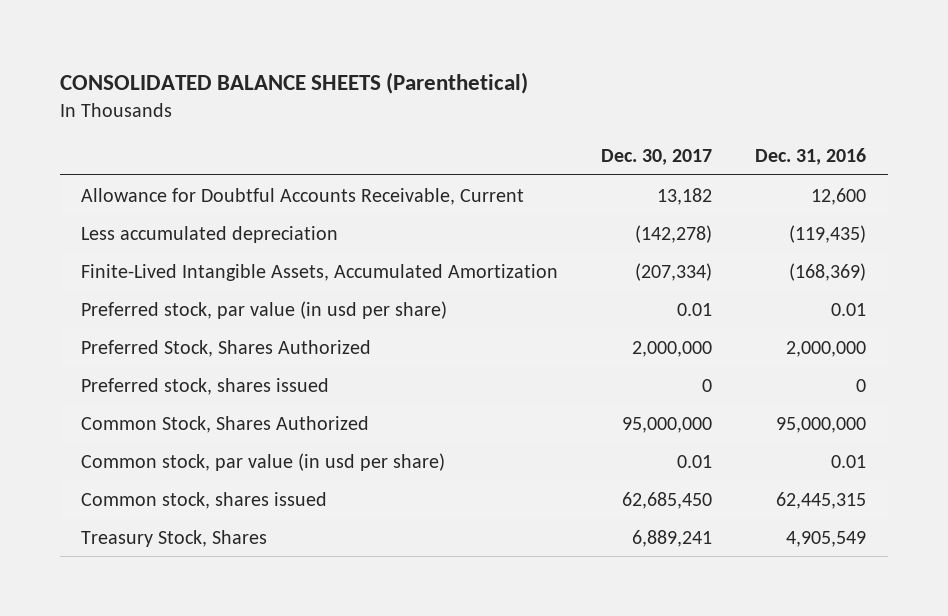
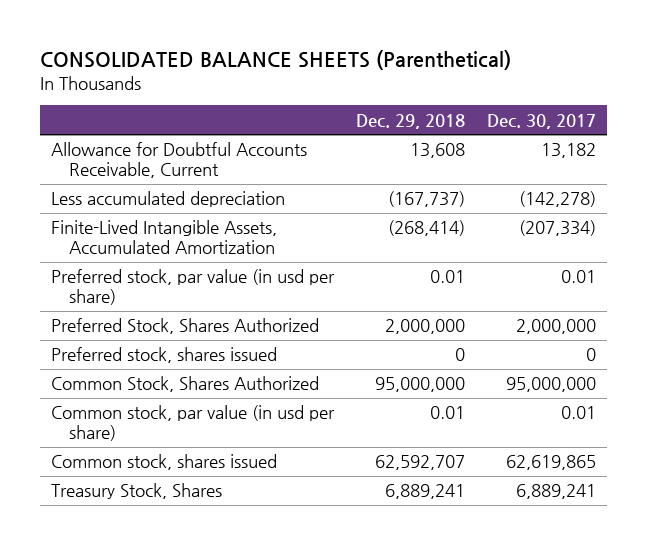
[755,148,867,166] Dec. 31, 2016 -> none
none -> [356,113,466,129] Dec. 29, 2018
[622,491,713,509] 62,685,450 -> [506,455,597,471] 62,619,865

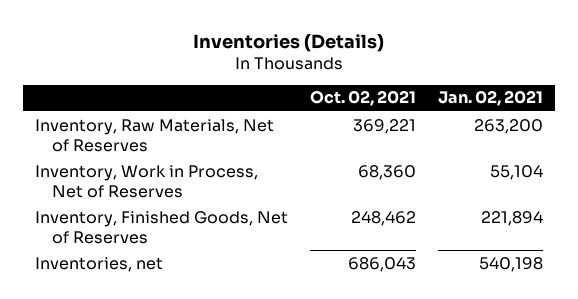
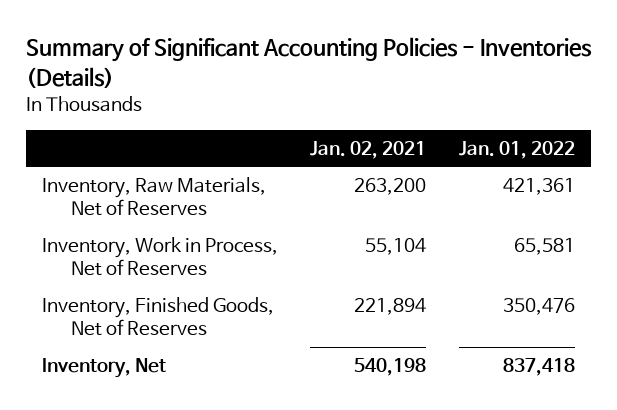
[193,33,385,52] Inventories (Details) -> [25,37,592,88] Summary of Significant Accounting Policies - Inventories (Details)
[310,90,417,107] Oct. 02, 2021 -> none
none -> [458,140,575,159] Jan. 01, 2022
[34,256,163,272] Inventories, net -> [41,358,166,379] Inventory, Net

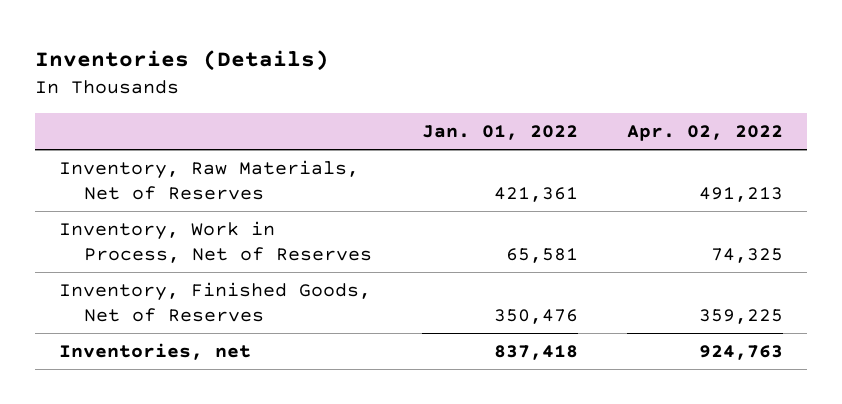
[25,37,592,88] Summary of Significant Accounting Policies - Inventories (Details) -> [34,49,329,71] Inventories (Details)
[310,140,427,159] Jan. 02, 2021 -> none
none -> [626,125,783,142] Apr. 02, 2022
[41,358,166,379] Inventory, Net -> [59,342,252,360] Inventories, net

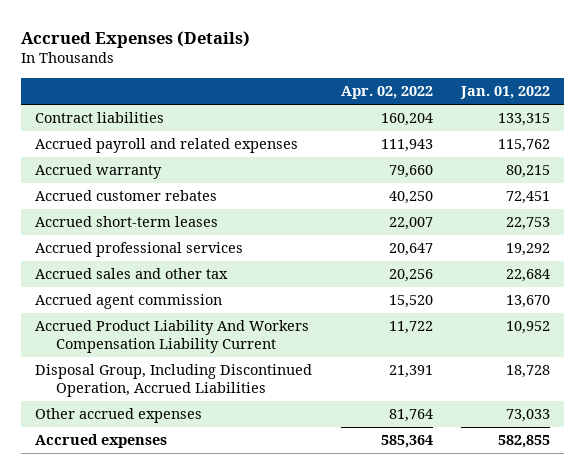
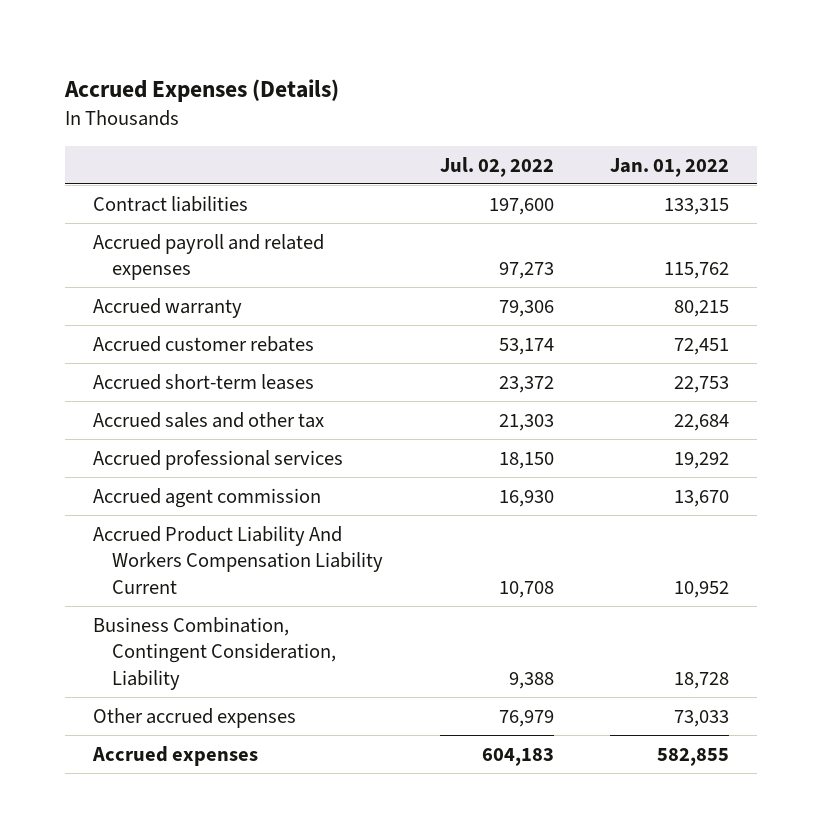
[340,86,433,100] Apr. 02, 2022 -> none
none -> [439,156,554,177] Jul. 02, 2022
[35,242,244,258] Accrued professional services -> [93,449,344,470] Accrued professional services
[35,364,313,397] Disposal Group, Including Discontinued Operation, Accrued Liabilities -> [93,616,337,691] Business Combination, Contingent Consideration, Liability

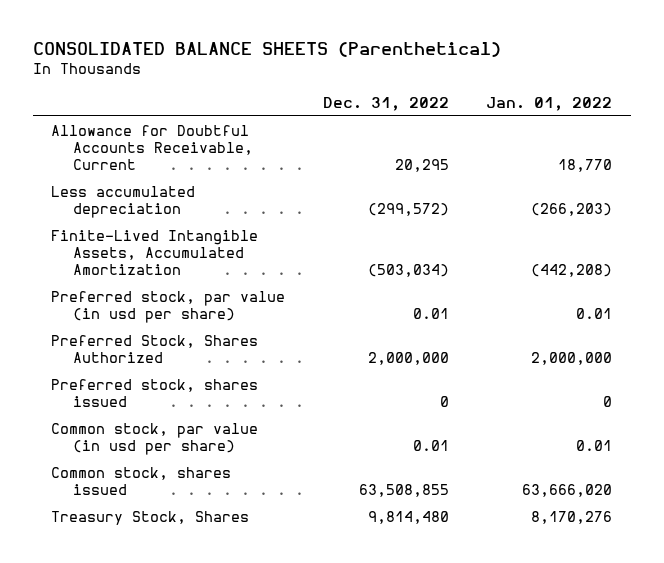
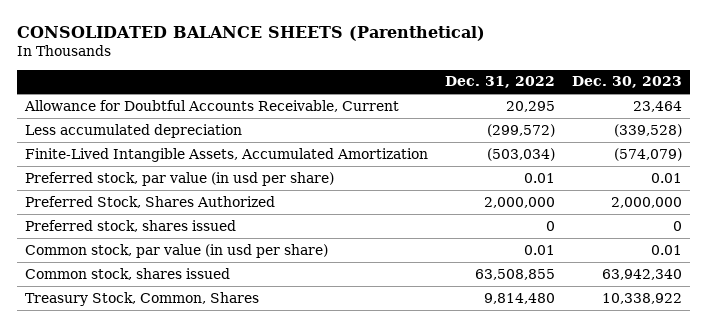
[486,96,613,111] Jan. 01, 2022 -> none
none -> [571,76,682,89] Dec. 30, 2023
[51,510,250,525] Treasury Stock, Shares -> [25,291,260,306] Treasury Stock, Common, Shares

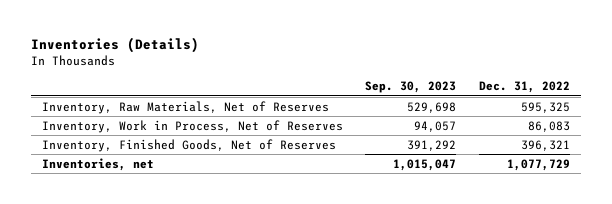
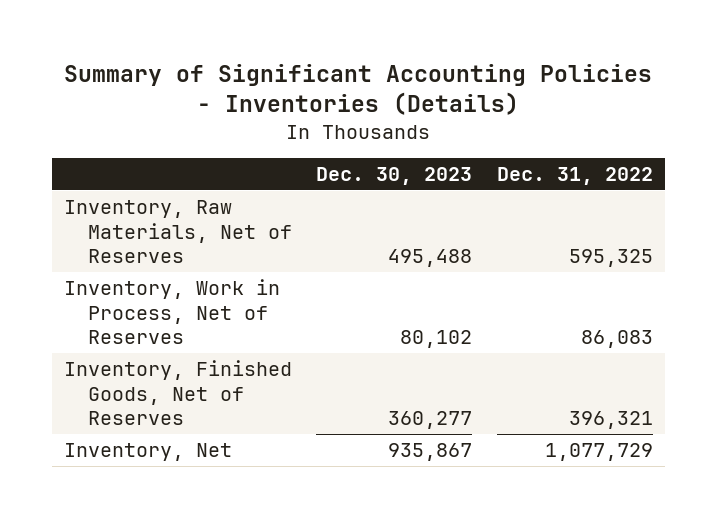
[30,37,199,54] Inventories (Details) -> [64,63,653,116] Summary of Significant Accounting Policies - Inventories (Details)
[365,81,457,94] Sep. 30, 2023 -> none
none -> [316,167,473,186] Dec. 30, 2023
[41,157,154,171] Inventories, net -> [63,443,232,462] Inventory, Net

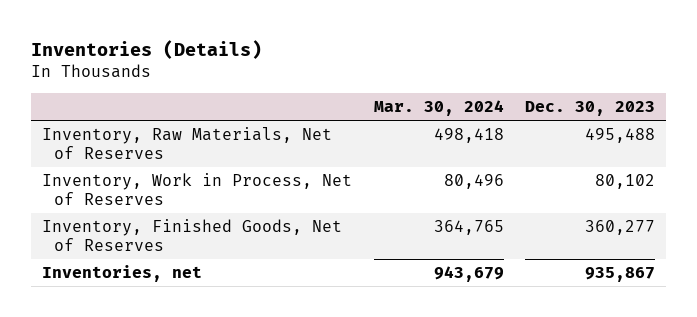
[64,63,653,116] Summary of Significant Accounting Policies - Inventories (Details) -> [31,39,263,59] Inventories (Details)
[496,167,653,186] Dec. 31, 2022 -> none
none -> [373,100,504,117] Mar. 30, 2024
[63,443,232,462] Inventory, Net -> [41,265,202,283] Inventories, net

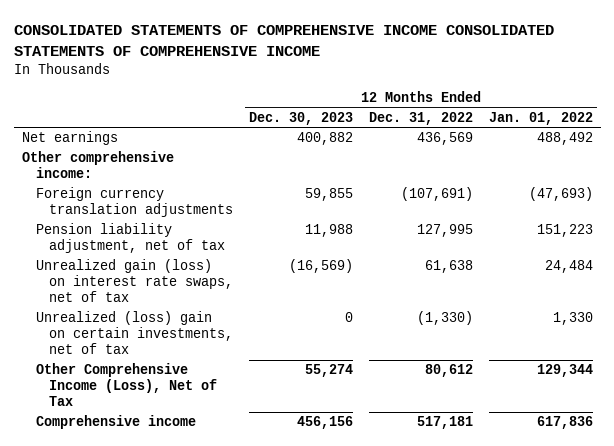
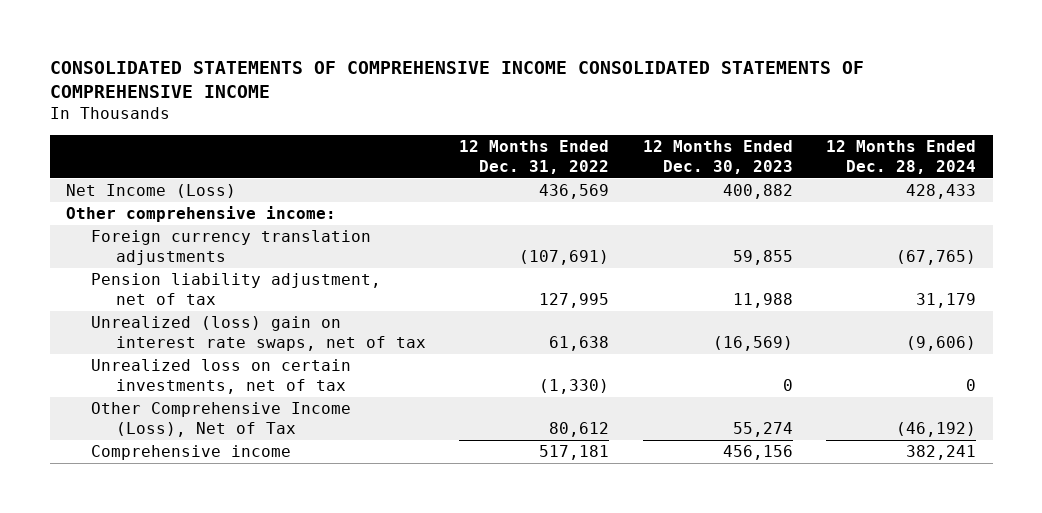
[488,111,593,125] Jan. 01, 2022 -> none
none -> [825,140,976,174] 12 Months Ended Dec. 28, 2024
[21,131,118,146] Net earnings -> [66,184,237,199] Net Income (Loss)
[35,259,234,303] Unrealized gain (loss) on interest rate swaps, net of tax -> [91,316,426,351] Unrealized (loss) gain on interest rate swaps, net of tax
[35,311,234,355] Unrealized (loss) gain on certain investments, net of tax -> [91,359,352,394] Unrealized loss on certain investments, net of tax

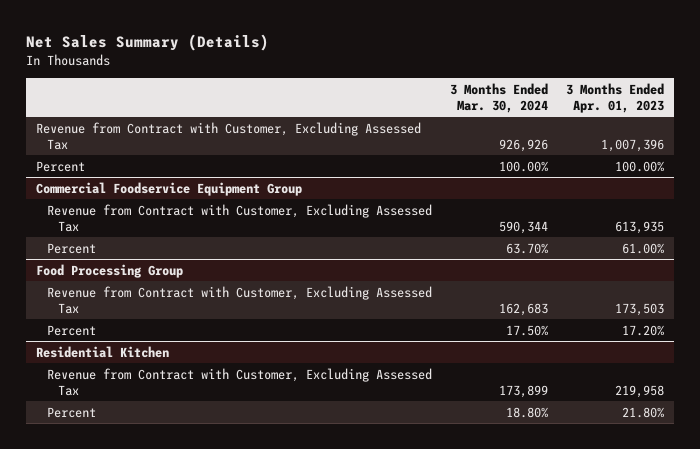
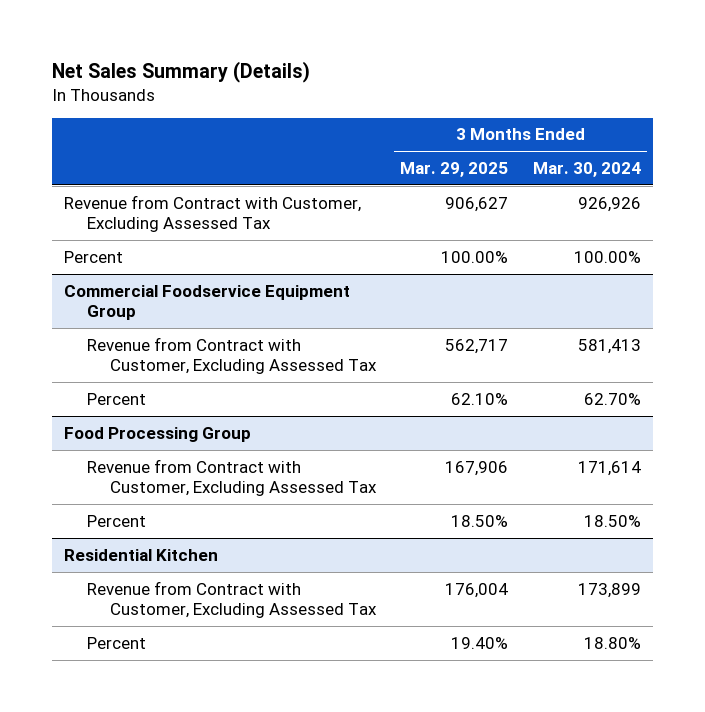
[566,82,665,113] 3 Months Ended Apr. 01, 2023 -> none
none -> [400,161,509,177] Mar. 29, 2025
[499,220,549,234] 590,344 -> [577,338,641,354] 581,413
[506,242,549,254] 63.70% -> [583,392,641,405] 62.70%
[499,302,549,316] 162,683 -> [577,460,641,476] 171,614
[506,324,549,336] 17.50% -> [583,514,641,527] 18.50%

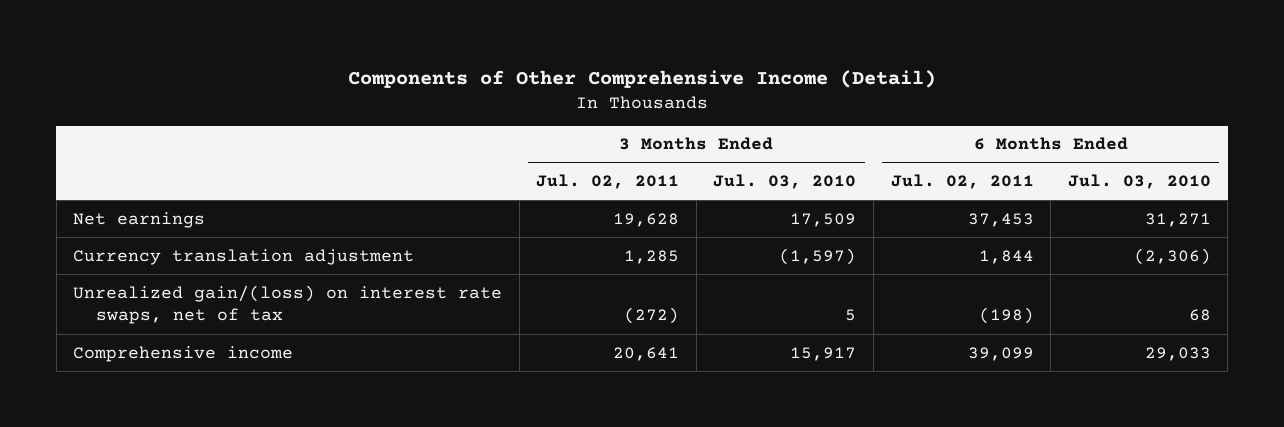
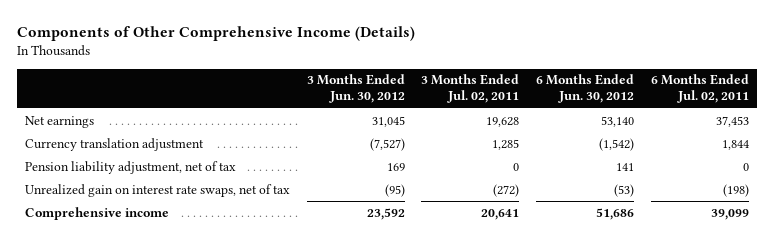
[347,69,936,88] Components of Other Comprehensive Income (Detail) -> [16,26,415,42] Components of Other Comprehensive Income (Details)
[713,174,857,190] Jul. 03, 2010 -> none
[1067,174,1211,190] Jul. 03, 2010 -> none
none -> [306,74,405,104] 3 Months Ended Jun. 30, 2012
none -> [535,74,634,104] 6 Months Ended Jun. 30, 2012
none -> [24,160,236,174] Pension liability adjustment, net of tax
[73,284,503,325] Unrealized gain/(loss) on interest rate swaps, net of tax -> [24,183,290,197] Unrealized gain on interest rate swaps, net of tax

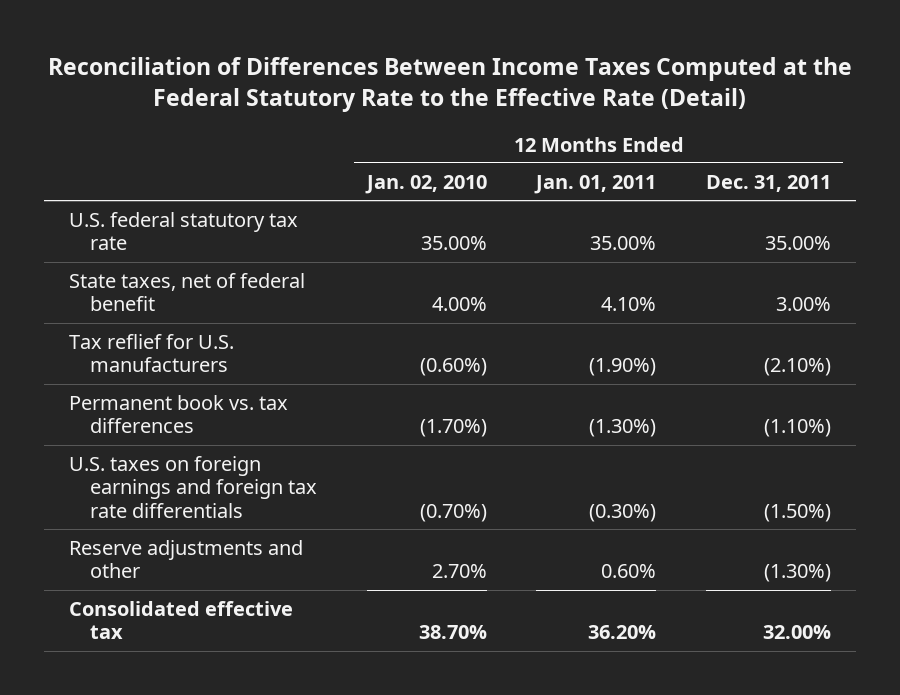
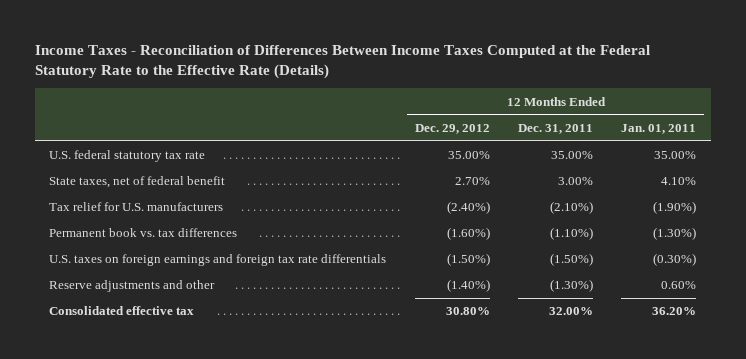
[47,56,852,112] Reconciliation of Differences Between Income Taxes Computed at the Federal Statutory Rate to the Effective Rate (Detail) -> [34,45,650,80] Income Taxes - Reconciliation of Differences Between Income Taxes Computed at the Federal Statutory Rate to the Effective Rate (Details)
[364,174,487,194] Jan. 02, 2010 -> none
none -> [414,123,490,134] Dec. 29, 2012
[68,333,234,373] Tax reflief for U.S. manufacturers -> [49,202,224,212] Tax relief for U.S. manufacturers

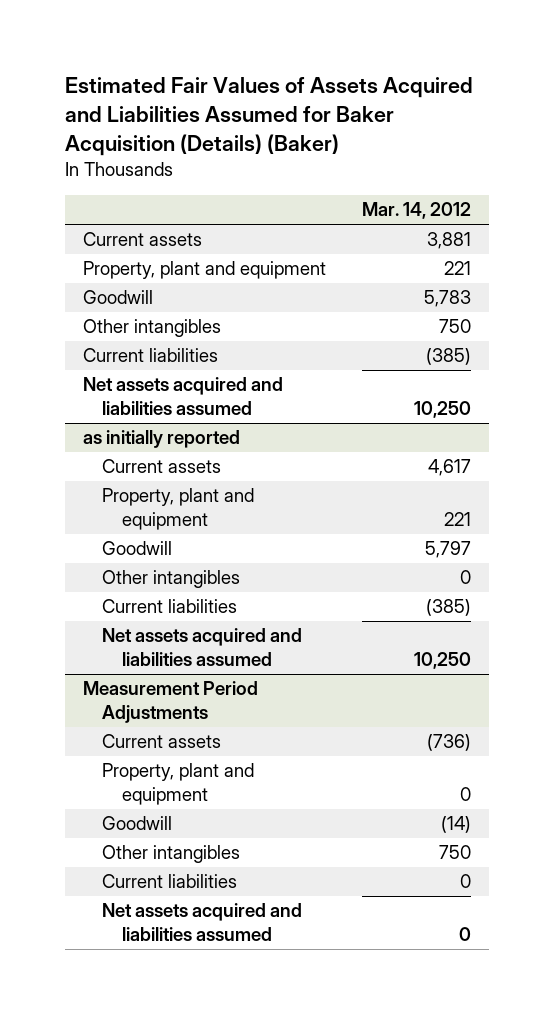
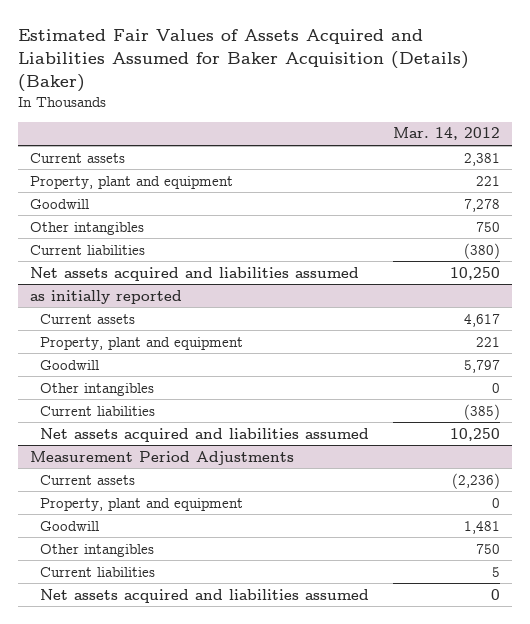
[426,232,471,250] 3,881 -> [463,152,500,166] 2,381
[423,290,471,308] 5,783 -> [463,198,500,212] 7,278
[425,348,471,366] (385) -> [463,242,500,259] (380)
[426,734,471,752] (736) -> [451,472,500,489] (2,236)
[440,816,471,834] (14) -> [463,520,500,534] 1,481
[459,874,471,889] 0 -> [491,566,500,577] 5

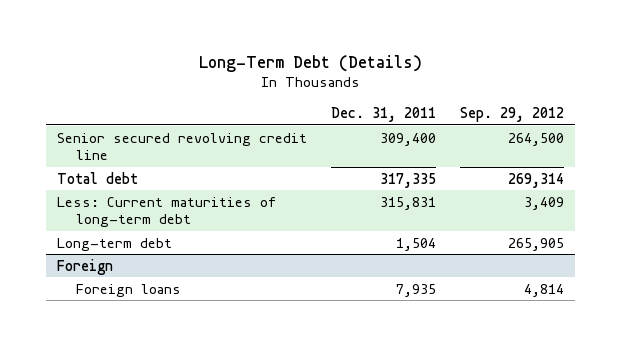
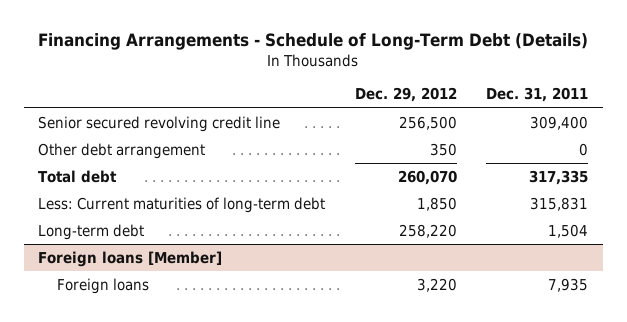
[198,54,422,72] Long-Term Debt (Details) -> [38,33,589,51] Financing Arrangements - Schedule of Long-Term Debt (Details)
[459,107,564,123] Sep. 29, 2012 -> none
none -> [354,87,457,103] Dec. 29, 2012
none -> [38,142,206,159] Other debt arrangement
[57,258,114,275] Foreign -> none
none -> [38,250,223,267] Foreign loans [Member]

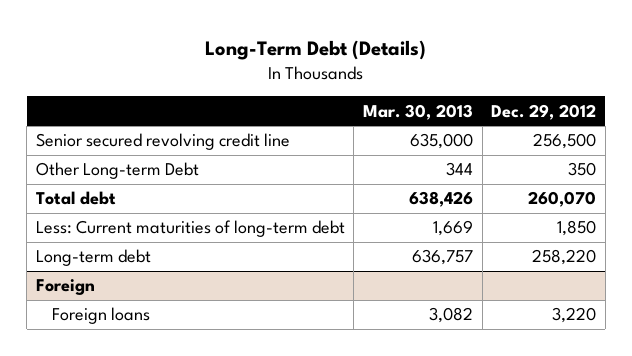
[38,33,589,51] Financing Arrangements - Schedule of Long-Term Debt (Details) -> [205,39,427,60] Long-Term Debt (Details)
[486,87,589,103] Dec. 31, 2011 -> none
none -> [363,103,474,120] Mar. 30, 2013
[38,142,206,159] Other debt arrangement -> [35,162,199,180] Other Long-term Debt
[38,250,223,267] Foreign loans [Member] -> none
none -> [35,279,95,296] Foreign

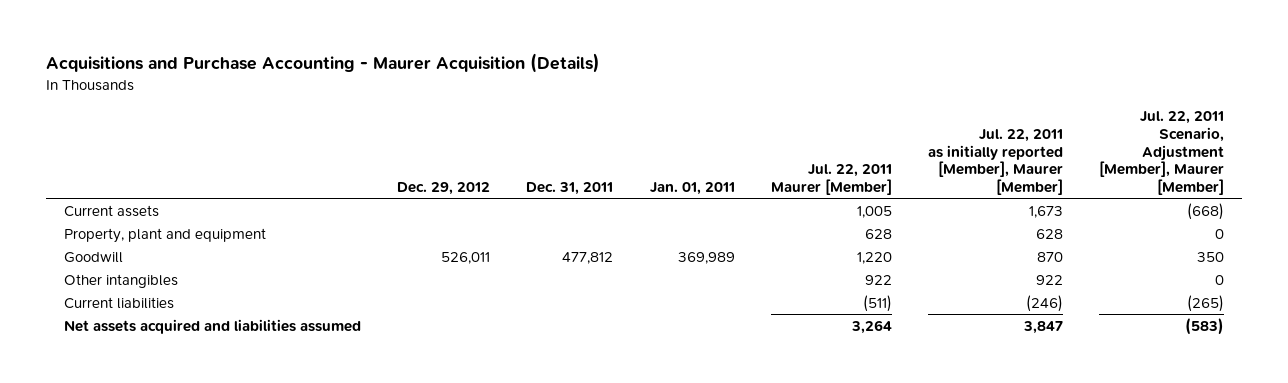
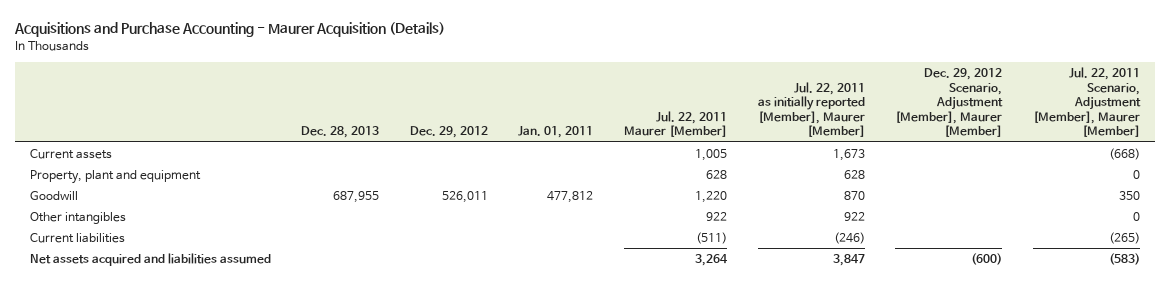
[526,181,614,195] Dec. 31, 2011 -> none
none -> [301,126,380,139] Dec. 28, 2013
none -> [895,68,1004,138] Dec. 29, 2012 Scenario, Adjustment [Member], Maurer [Member]
[677,251,735,264] 369,989 -> [547,191,594,204] 477,812

